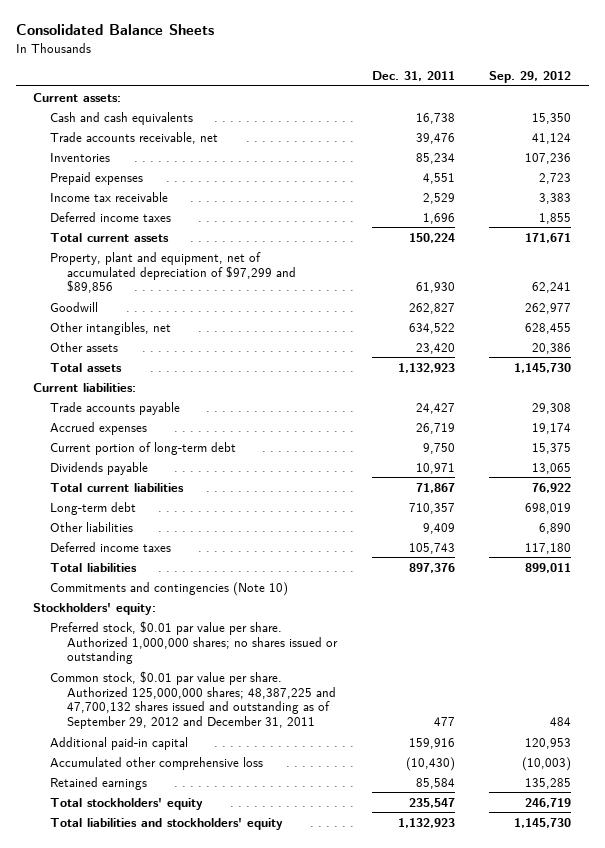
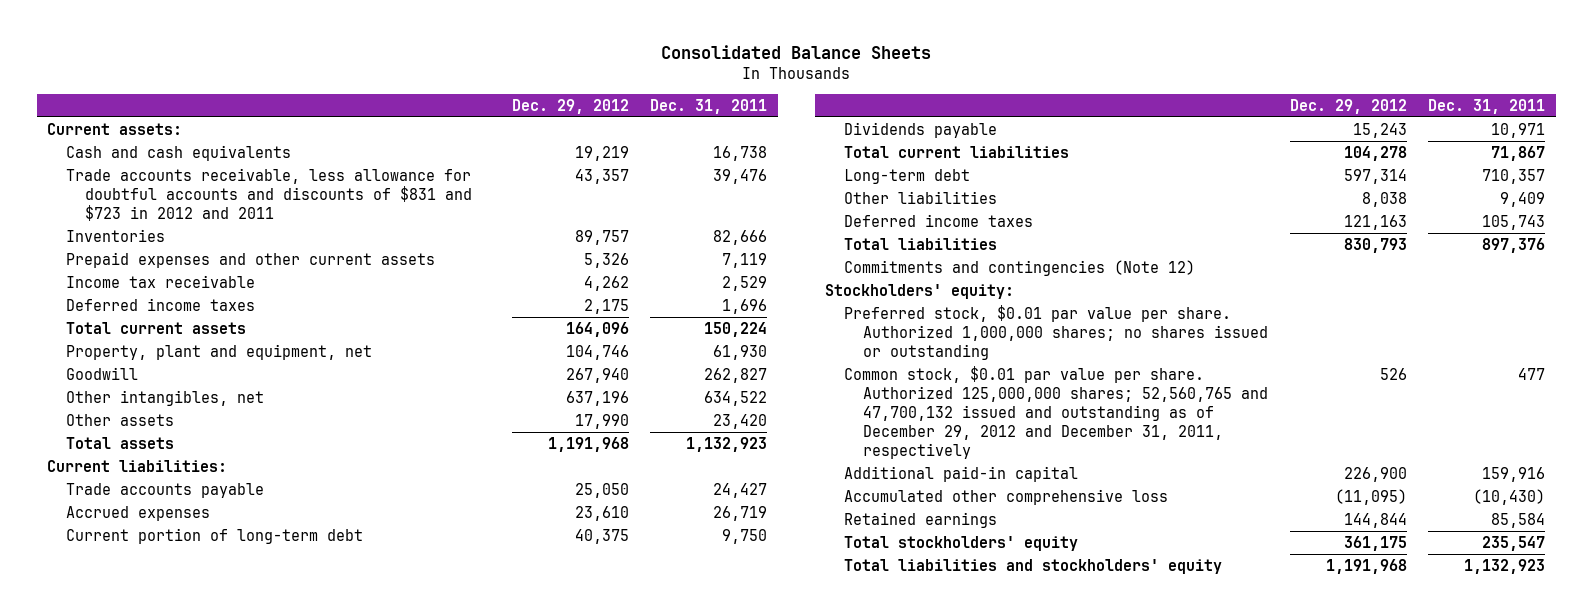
[489,70,572,83] Sep. 29, 2012 -> none
none -> [511,98,629,114] Dec. 29, 2012
[50,171,144,185] Prepaid expenses -> none
[50,131,219,144] Trade accounts receivable, net -> [66,167,473,222] Trade accounts receivable, less allowance for doubtful accounts and discounts of $831 and $723 in 2012 and 2011
[415,152,455,164] 85,234 -> [713,229,768,245] 82,666
none -> [66,251,436,268] Prepaid expenses and other current assets
[50,251,297,294] Property, plant and equipment, net of accumulated depreciation of $97,299 and $89,856 -> [66,343,373,360] Property, plant and equipment, net
[50,581,289,596] Commitments and contingencies (Note 10) -> [844,259,1196,276] Commitments and contingencies (Note 12)
[50,670,337,730] Common stock, $0.01 par value per share. Authorized 125,000,000 shares; 48,387,225 and 47,700,132 shares issued and outstanding as of September 29, 2012 and December 31, 2011 -> [844,365,1269,460] Common stock, $0.01 par value per share. Authorized 125,000,000 shares; 52,560,765 and 47,700,132 issued and outstanding as of December 29, 2012 and December 31, 2011, respectively

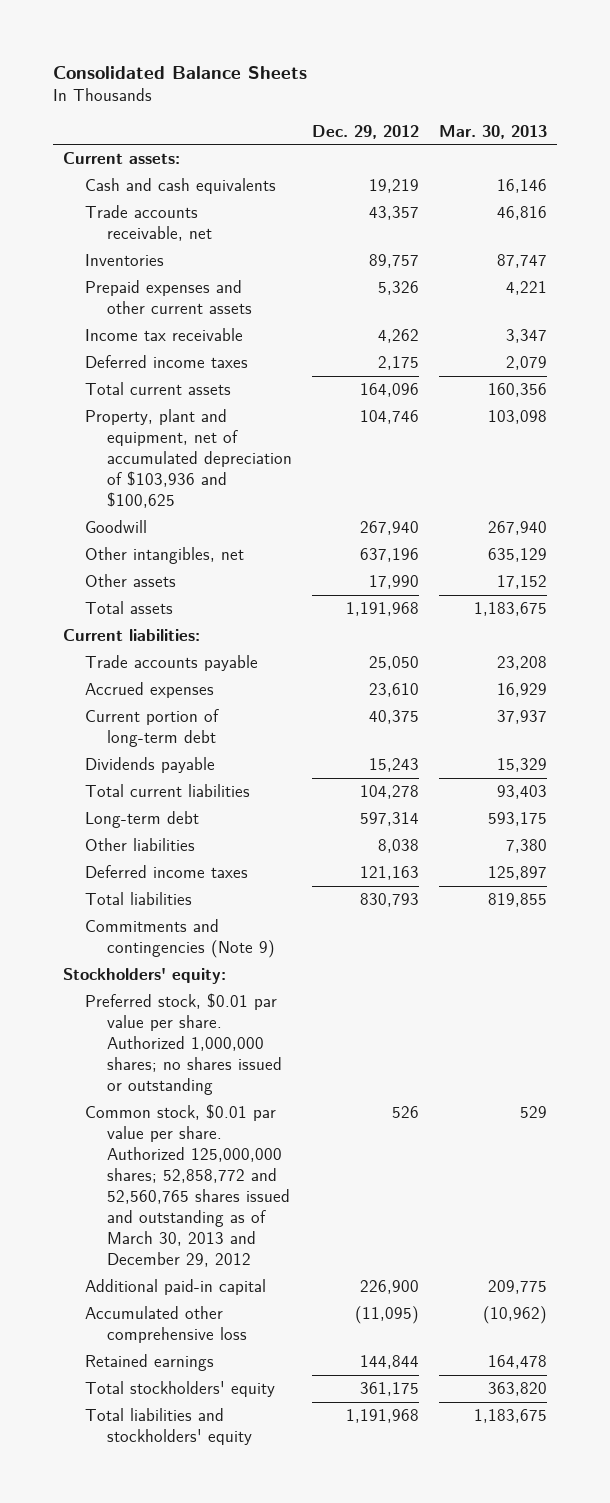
[650,98,768,114] Dec. 31, 2011 -> none
none -> [439,124,548,139] Mar. 30, 2013
[66,167,473,222] Trade accounts receivable, less allowance for doubtful accounts and discounts of $831 and $723 in 2012 and 2011 -> [85,205,213,242] Trade accounts receivable, net
[66,343,373,360] Property, plant and equipment, net -> [85,409,293,509] Property, plant and equipment, net of accumulated depreciation of $103,936 and $100,625
[844,259,1196,276] Commitments and contingencies (Note 12) -> [85,919,276,959] Commitments and contingencies (Note 9)
[844,365,1269,460] Common stock, $0.01 par value per share. Authorized 125,000,000 shares; 52,560,765 and 47,700,132 issued and outstanding as of December 29, 2012 and December 31, 2011, respectively -> [85,1104,291,1267] Common stock, $0.01 par value per share. Authorized 125,000,000 shares; 52,858,772 and 52,560,765 shares issued and outstanding as of March 30, 2013 and December 29, 2012

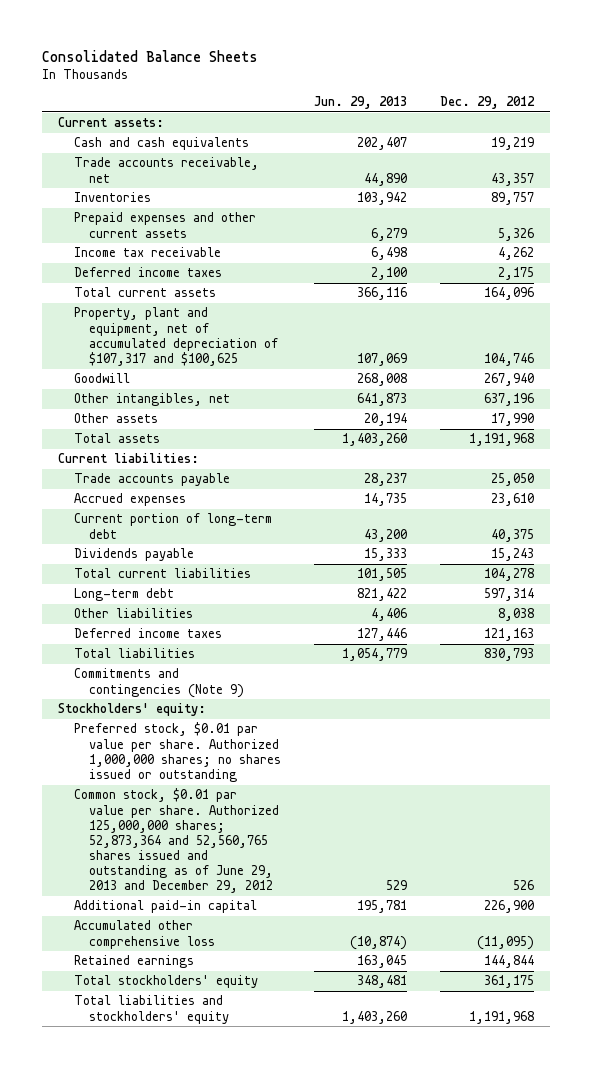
[439,124,548,139] Mar. 30, 2013 -> none
none -> [314,96,408,110] Jun. 29, 2013
[85,409,293,509] Property, plant and equipment, net of accumulated depreciation of $103,936 and $100,625 -> [73,307,279,366] Property, plant and equipment, net of accumulated depreciation of $107,317 and $100,625
[85,1104,291,1267] Common stock, $0.01 par value per share. Authorized 125,000,000 shares; 52,858,772 and 52,560,765 shares issued and outstanding as of March 30, 2013 and December 29, 2012 -> [73,788,280,894] Common stock, $0.01 par value per share. Authorized 125,000,000 shares; 52,873,364 and 52,560,765 shares issued and outstanding as of June 29, 2013 and December 29, 2012

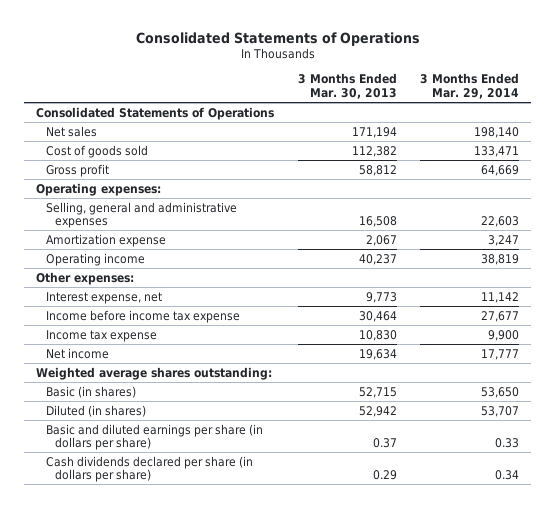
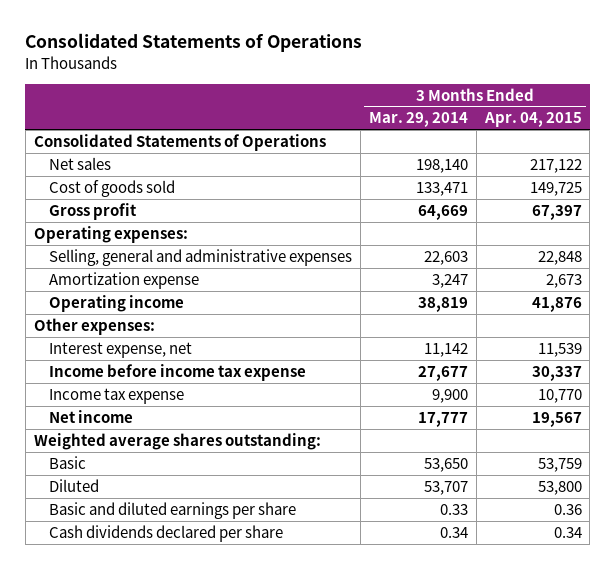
[297,73,397,99] 3 Months Ended Mar. 30, 2013 -> none
none -> [483,112,582,128] Apr. 04, 2015
[45,385,136,398] Basic (in shares) -> [48,455,86,469] Basic
[45,404,146,417] Diluted (in shares) -> [48,478,99,492] Diluted
[45,423,263,451] Basic and diluted earnings per share (in dollars per share) -> [48,501,296,519] Basic and diluted earnings per share
[45,455,253,483] Cash dividends declared per share (in dollars per share) -> [48,524,283,542] Cash dividends declared per share

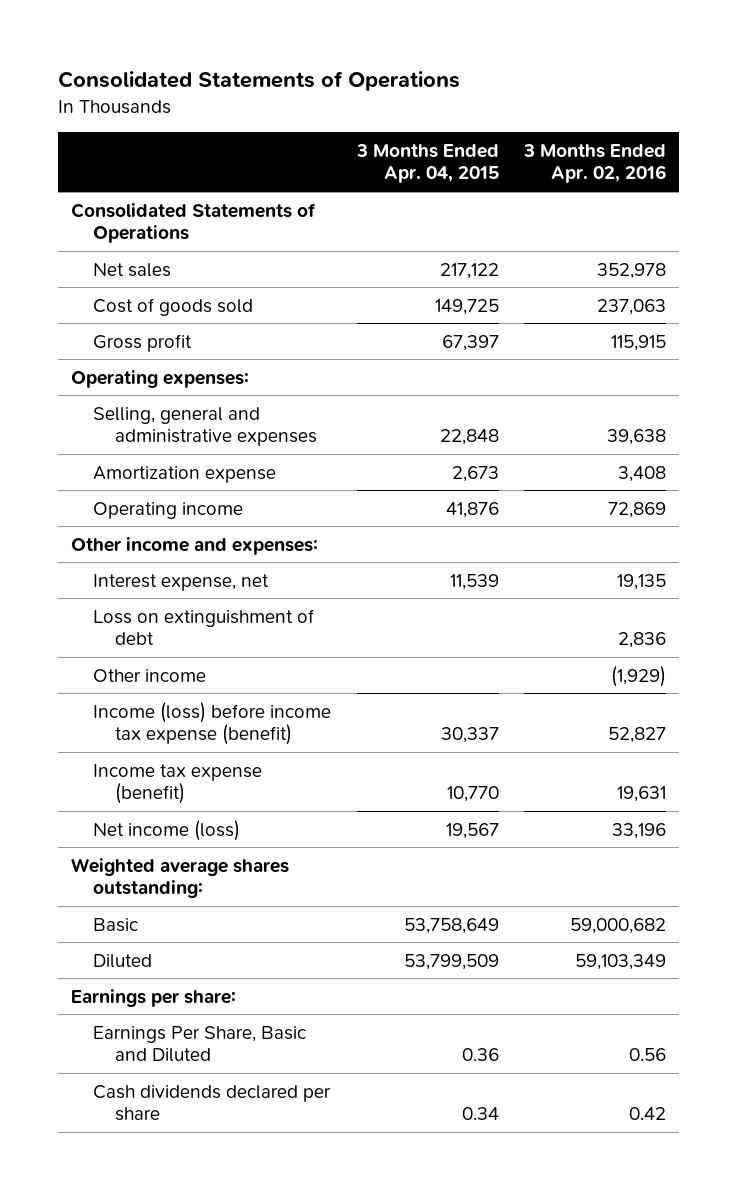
[368,112,468,128] Mar. 29, 2014 -> none
none -> [523,143,667,184] 3 Months Ended Apr. 02, 2016
[33,317,155,335] Other expenses: -> [70,536,318,555] Other income and expenses:
none -> [92,608,314,646] Loss on extinguishment of debt
none -> [92,668,206,682] Other income
[48,363,306,381] Income before income tax expense -> [92,701,331,746] Income (loss) before income tax expense (benefit)
[48,387,184,404] Income tax expense -> [92,763,262,805] Income tax expense (benefit)
[48,409,133,423] Net income -> [92,819,240,841] Net income (loss)
[537,457,582,472] 53,759 -> [403,917,499,934] 53,758,649
[537,480,582,495] 53,800 -> [403,953,499,970] 53,799,509
none -> [70,988,236,1007] Earnings per share:
[48,501,296,519] Basic and diluted earnings per share -> [92,1025,306,1063] Earnings Per Share, Basic and Diluted

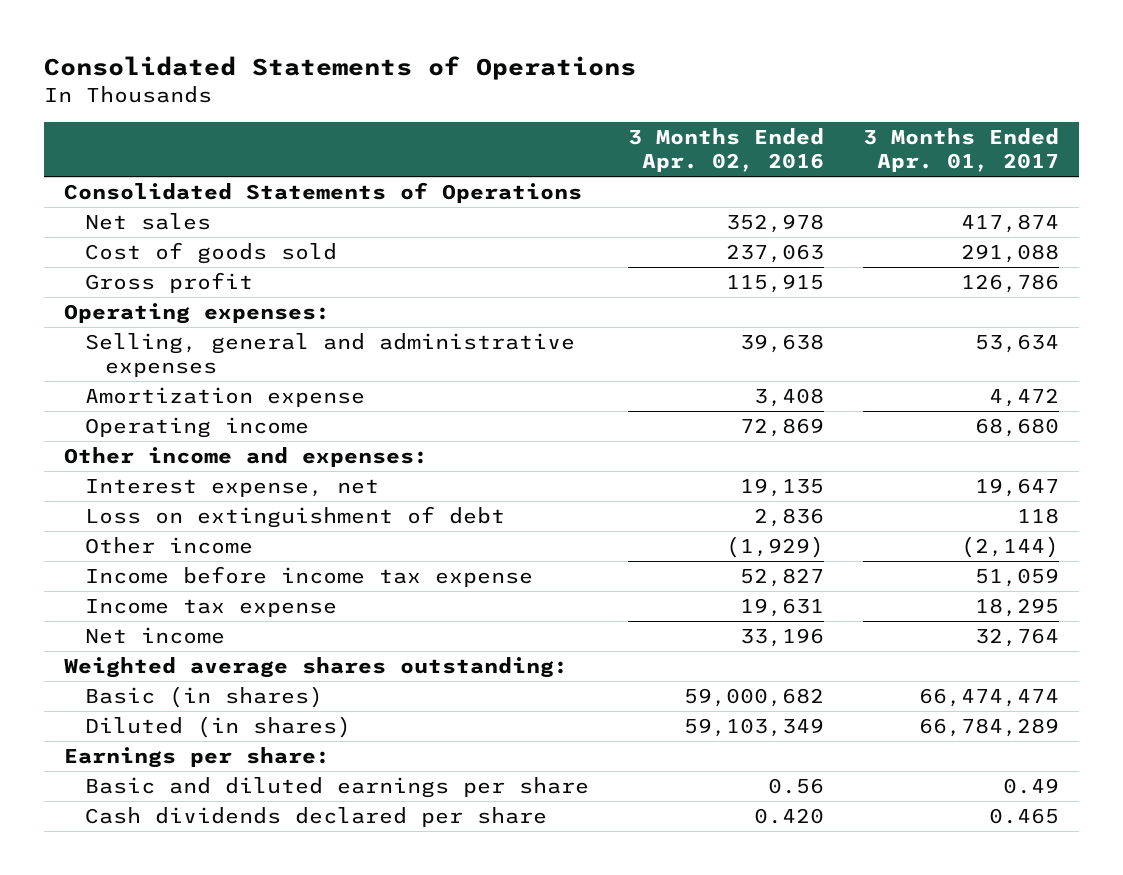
[355,143,499,184] 3 Months Ended Apr. 04, 2015 -> none
none -> [863,128,1060,173] 3 Months Ended Apr. 01, 2017
[92,701,331,746] Income (loss) before income tax expense (benefit) -> [84,566,533,588] Income before income tax expense
[92,763,262,805] Income tax expense (benefit) -> [84,599,337,618] Income tax expense
[92,819,240,841] Net income (loss) -> [84,627,225,645] Net income
[92,917,138,932] Basic -> [84,686,323,709] Basic (in shares)
[92,953,152,968] Diluted -> [84,716,351,739] Diluted (in shares)
[92,1025,306,1063] Earnings Per Share, Basic and Diluted -> [84,777,589,799] Basic and diluted earnings per share
[629,1107,667,1121] 0.42 -> [753,808,824,825] 0.420

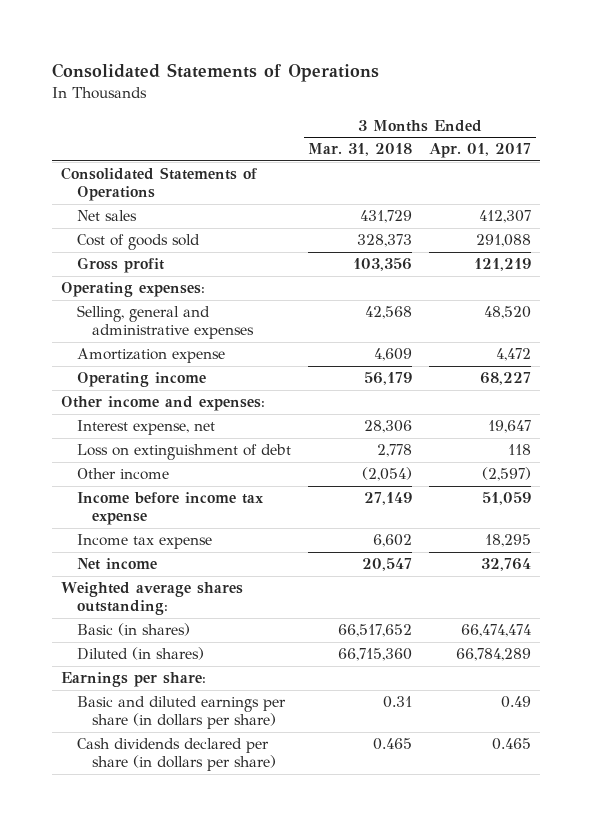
[627,128,824,173] 3 Months Ended Apr. 02, 2016 -> none
none -> [308,143,413,157] Mar. 31, 2018
[961,214,1060,234] 417,874 -> [479,210,532,224] 412,307
[961,274,1060,294] 126,786 -> [474,258,532,272] 121,219
[975,334,1060,354] 53,634 -> [484,306,532,320] 48,520
[975,418,1060,438] 68,680 -> [480,372,532,386] 68,227
[961,536,1060,559] (2,144) -> [482,467,532,482] (2,597)
[84,777,589,799] Basic and diluted earnings per share -> [76,696,286,730] Basic and diluted earnings per share (in dollars per share)
[84,807,547,828] Cash dividends declared per share -> [76,738,277,772] Cash dividends declared per share (in dollars per share)

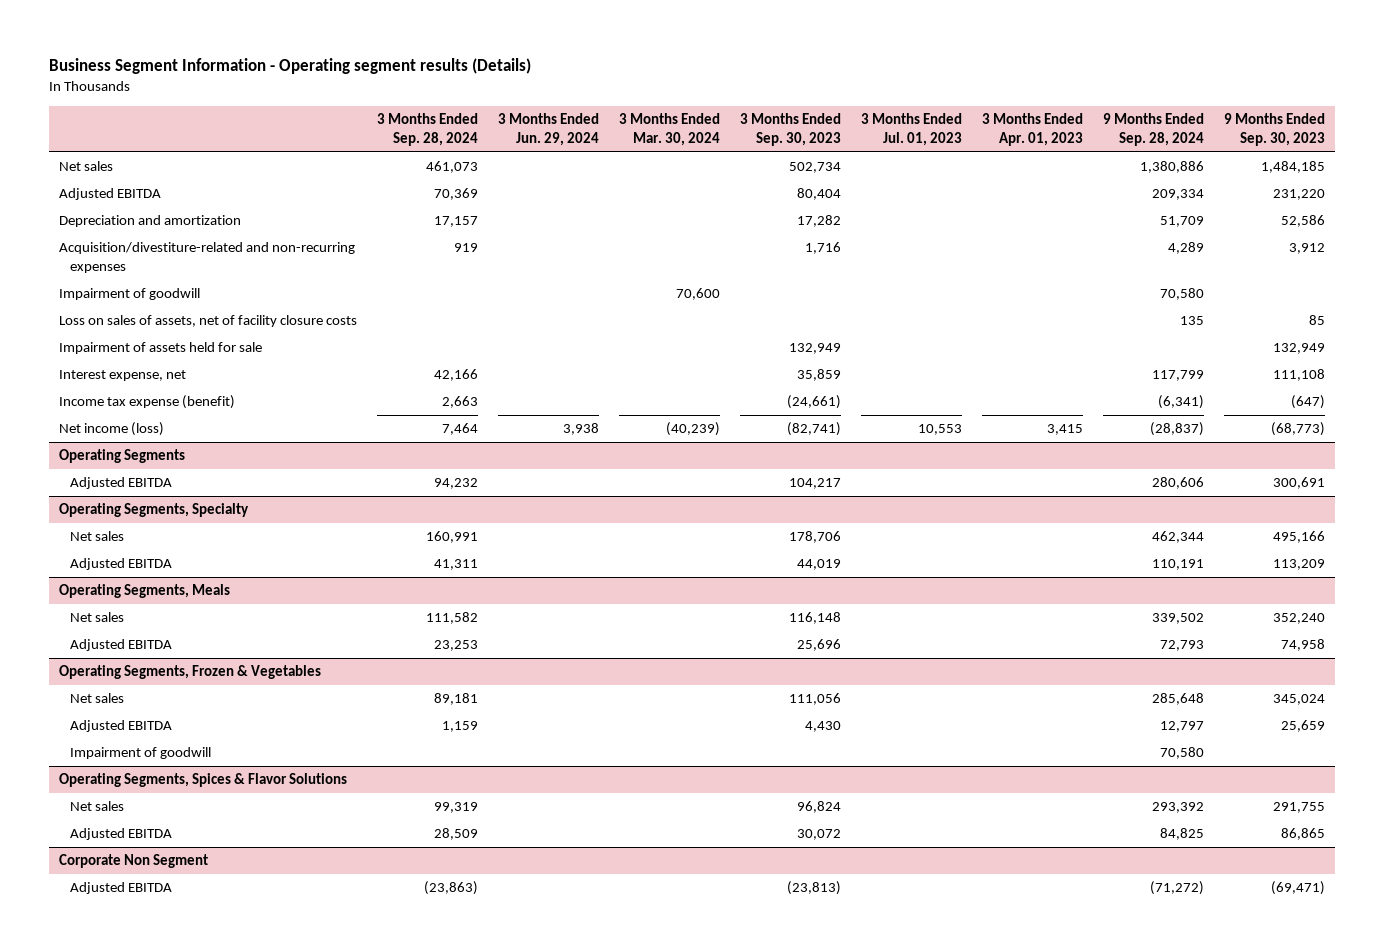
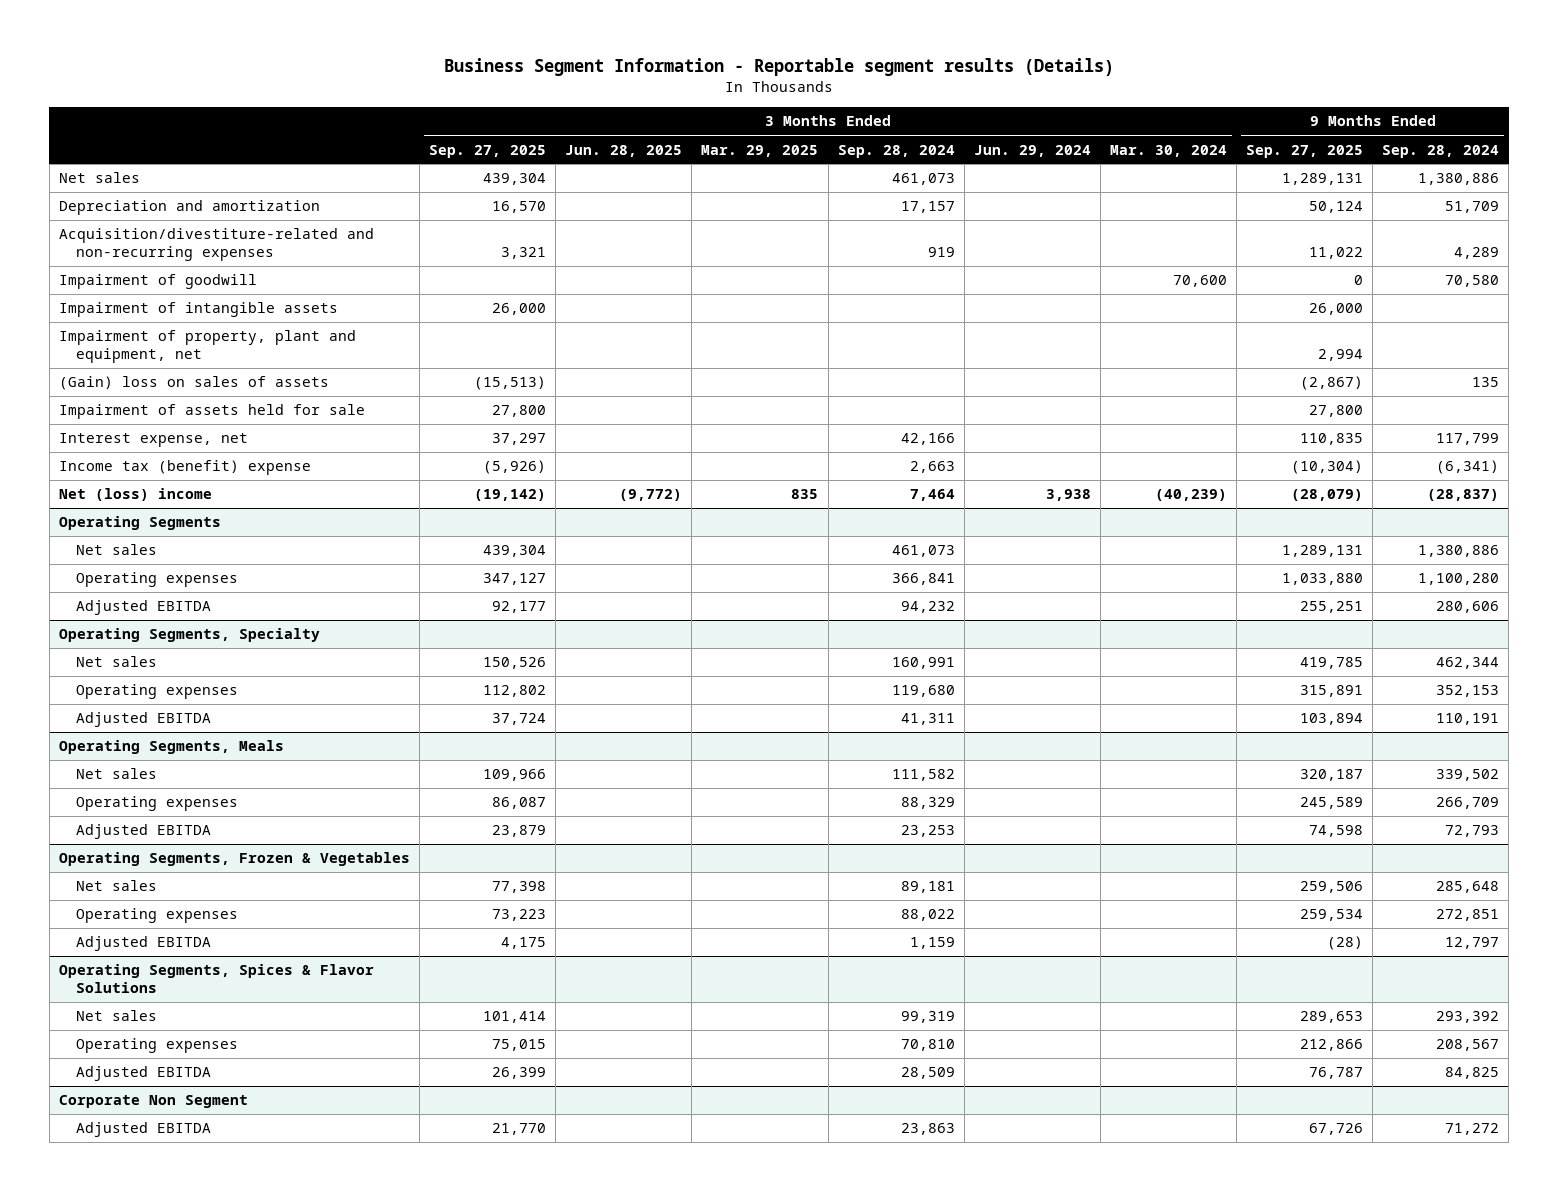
[48,58,531,75] Business Segment Information - Operating segment results (Details) -> [444,58,1115,77] Business Segment Information - Reportable segment results (Details)
[739,113,841,146] 3 Months Ended Sep. 30, 2023 -> none
[861,113,963,146] 3 Months Ended Jul. 01, 2023 -> none
[982,113,1084,146] 3 Months Ended Apr. 01, 2023 -> none
[1224,113,1326,146] 9 Months Ended Sep. 30, 2023 -> none
none -> [429,144,547,158] Sep. 27, 2025
none -> [565,144,683,157] Jun. 28, 2025
none -> [701,144,819,157] Mar. 29, 2025
none -> [1246,144,1364,158] Sep. 27, 2025
[58,188,161,201] Adjusted EBITDA -> none
none -> [59,302,339,318] Impairment of intangible assets
none -> [59,330,357,363] Impairment of property, plant and equipment, net
[58,315,357,328] Loss on sales of assets, net of facility closure costs -> [59,376,330,391] (Gain) loss on sales of assets
[58,395,235,410] Income tax expense (benefit) -> [59,460,312,476] Income tax (benefit) expense
[58,422,164,437] Net income (loss) -> [59,488,213,502] Net (loss) income
none -> [75,544,157,556] Net sales
none -> [75,572,238,588] Operating expenses
none -> [75,684,238,700] Operating expenses
none -> [75,796,238,812] Operating expenses
none -> [75,908,238,924] Operating expenses
[70,747,212,760] Impairment of goodwill -> none
none -> [75,1038,238,1054] Operating expenses
[423,881,478,896] (23,863) -> [900,1123,955,1136] 23,863
[1150,881,1205,896] (71,272) -> [1445,1123,1500,1136] 71,272

